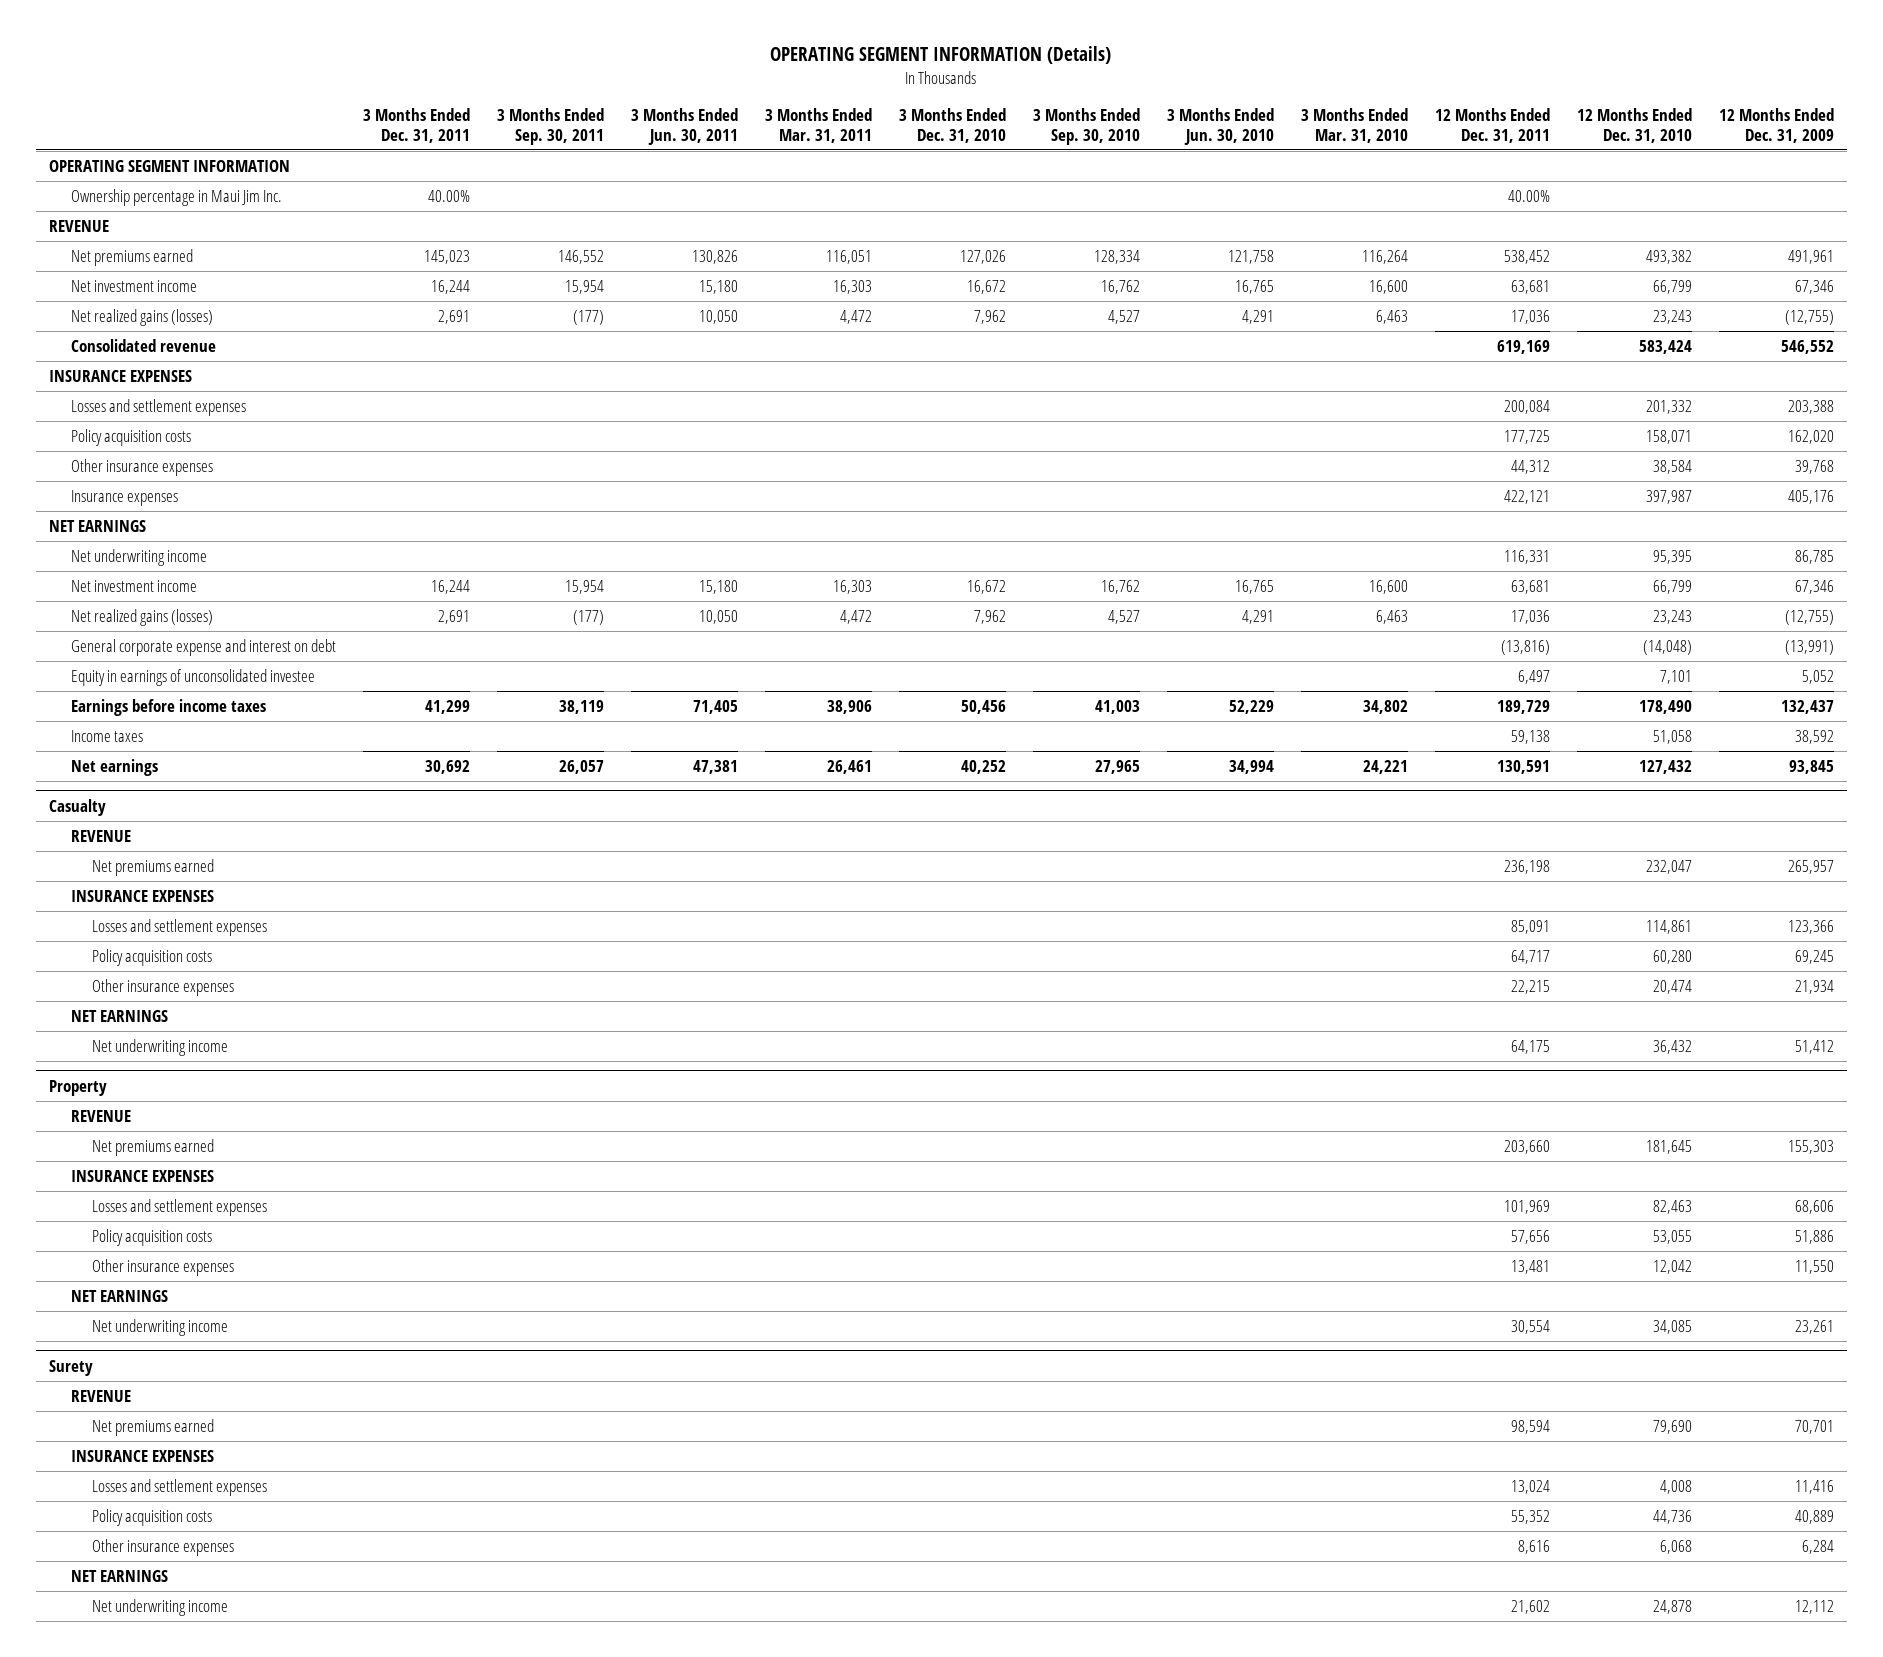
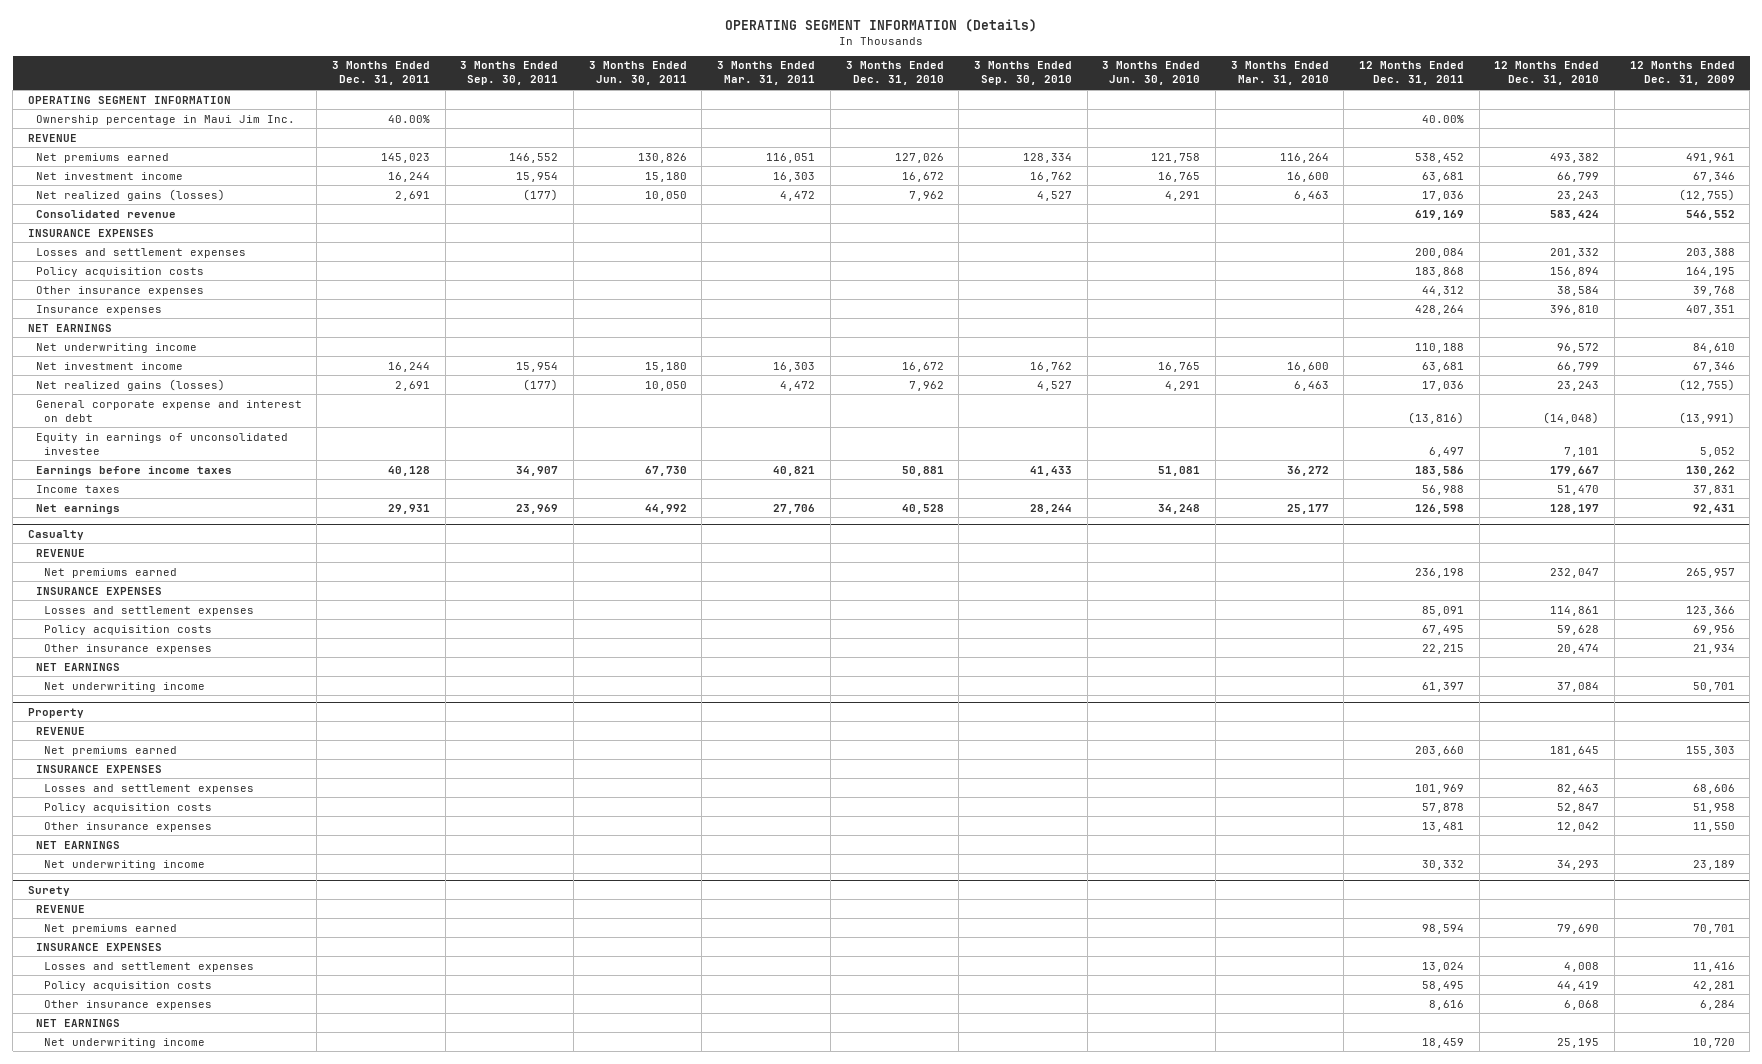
[1503,429,1550,444] 177,725 -> [1414,266,1464,277] 183,868
[1645,429,1692,444] 158,071 -> [1550,266,1600,277] 156,894
[1787,429,1834,444] 162,020 -> [1685,266,1735,277] 164,195
[1503,489,1550,504] 422,121 -> [1414,304,1464,315] 428,264
[1645,489,1692,504] 397,987 -> [1550,304,1600,315] 396,810
[1787,489,1834,504] 405,176 -> [1685,304,1735,315] 407,351
[1503,549,1550,564] 116,331 -> [1414,342,1464,353] 110,188
[1652,549,1692,564] 95,395 -> [1557,342,1600,353] 96,572
[1794,549,1834,564] 86,785 -> [1692,342,1735,353] 84,610
[424,699,470,714] 41,299 -> [388,465,431,476] 40,128
[558,699,604,714] 38,119 -> [516,465,559,476] 34,907
[692,699,738,714] 71,405 -> [644,465,687,476] 67,730
[826,699,872,714] 38,906 -> [773,465,816,476] 40,821
[960,699,1006,714] 50,456 -> [901,465,944,476] 50,881
[1094,699,1140,714] 41,003 -> [1029,465,1072,476] 41,433
[1228,699,1274,714] 52,229 -> [1158,465,1201,476] 51,081
[1362,699,1408,714] 34,802 -> [1286,465,1329,476] 36,272
[1496,699,1550,714] 189,729 -> [1414,465,1464,476] 183,586
[1638,699,1692,714] 178,490 -> [1550,465,1600,476] 179,667
[1780,699,1834,714] 132,437 -> [1685,465,1735,476] 130,262
[1510,729,1550,744] 59,138 -> [1421,484,1464,495] 56,988
[1652,729,1692,744] 51,058 -> [1557,484,1600,495] 51,470
[1794,729,1834,744] 38,592 -> [1692,484,1735,495] 37,831
[424,759,470,774] 30,692 -> [388,503,431,514] 29,931
[558,759,604,774] 26,057 -> [516,503,559,514] 23,969
[692,759,738,774] 47,381 -> [644,503,687,514] 44,992
[826,759,872,774] 26,461 -> [773,503,816,514] 27,706
[960,759,1006,774] 40,252 -> [901,503,944,514] 40,528
[1094,759,1140,774] 27,965 -> [1029,503,1072,514] 28,244
[1228,759,1274,774] 34,994 -> [1158,503,1201,514] 34,248
[1362,759,1408,774] 24,221 -> [1286,503,1329,514] 25,177
[1496,759,1550,774] 130,591 -> [1414,503,1464,514] 126,598
[1638,759,1692,774] 127,432 -> [1550,503,1600,514] 128,197
[1788,759,1834,774] 93,845 -> [1692,503,1735,514] 92,431
[1510,949,1550,964] 64,717 -> [1421,624,1464,635] 67,495
[1652,949,1692,964] 60,280 -> [1557,624,1600,635] 59,628
[1794,949,1834,964] 69,245 -> [1692,624,1735,635] 69,956
[1510,1039,1550,1054] 64,175 -> [1421,681,1464,692] 61,397
[1652,1039,1692,1054] 36,432 -> [1557,681,1600,692] 37,084
[1794,1039,1834,1054] 51,412 -> [1692,681,1735,692] 50,701
[1510,1229,1550,1244] 57,656 -> [1421,802,1464,813] 57,878
[1652,1229,1692,1244] 53,055 -> [1557,802,1600,813] 52,847
[1794,1229,1834,1244] 51,886 -> [1692,802,1735,813] 51,958
[1510,1319,1550,1334] 30,554 -> [1421,859,1464,870] 30,332
[1652,1319,1692,1334] 34,085 -> [1557,859,1600,870] 34,293
[1794,1319,1834,1334] 23,261 -> [1692,859,1735,870] 23,189
[1510,1509,1550,1524] 55,352 -> [1421,980,1464,991] 58,495
[1652,1509,1692,1524] 44,736 -> [1557,980,1600,991] 44,419
[1794,1509,1834,1524] 40,889 -> [1692,980,1735,991] 42,281
[1510,1599,1550,1614] 21,602 -> [1421,1037,1464,1048] 18,459
[1652,1599,1692,1614] 24,878 -> [1557,1037,1600,1048] 25,195
[1794,1599,1834,1614] 12,112 -> [1692,1037,1735,1048] 10,720

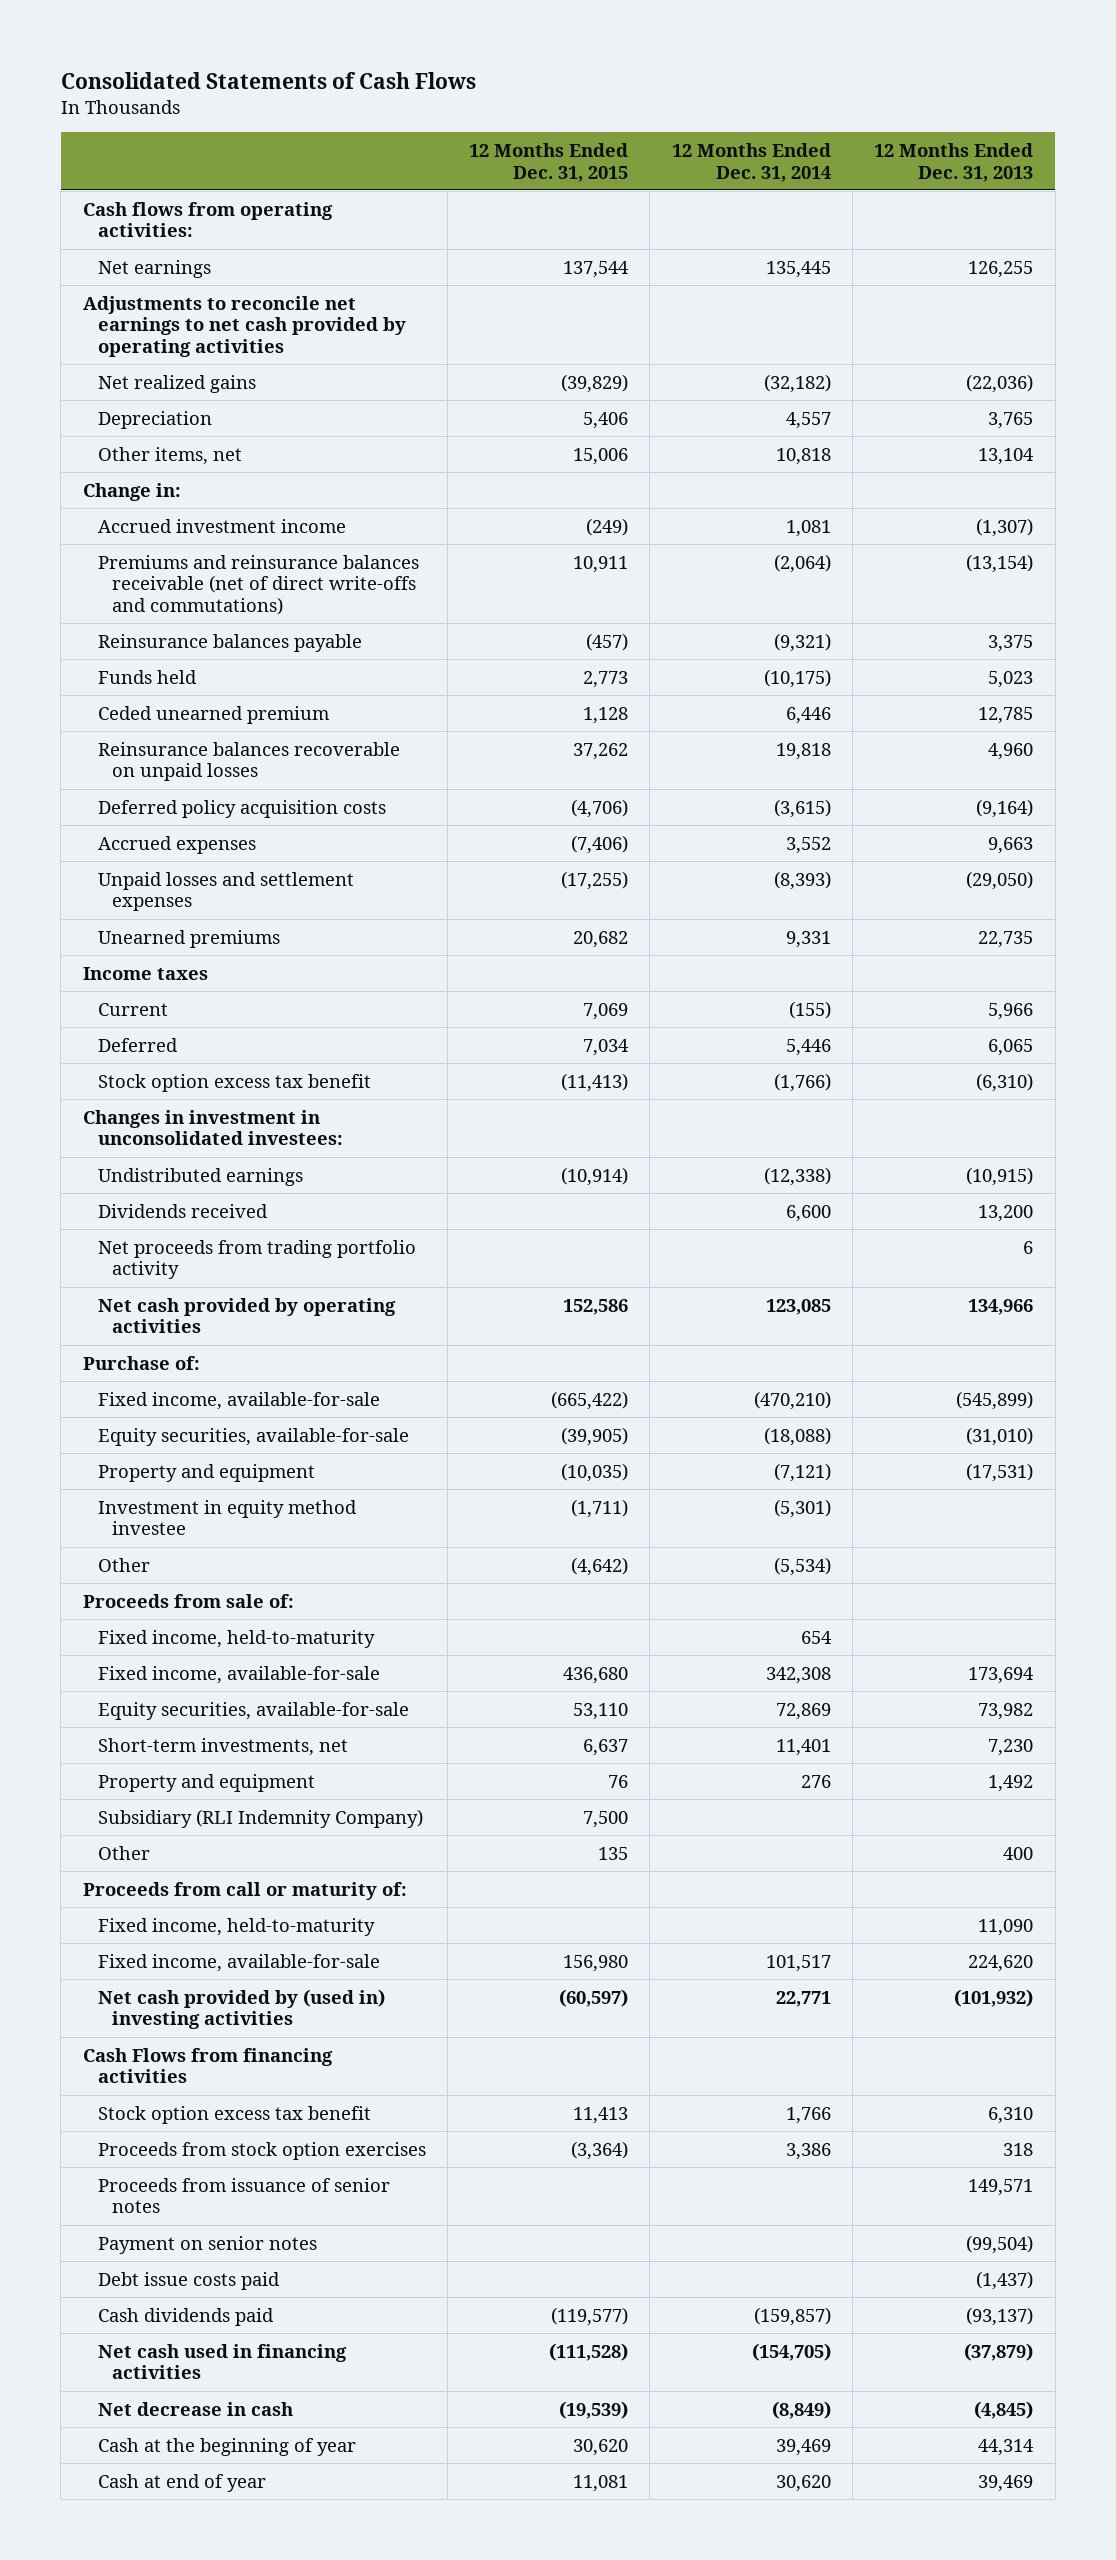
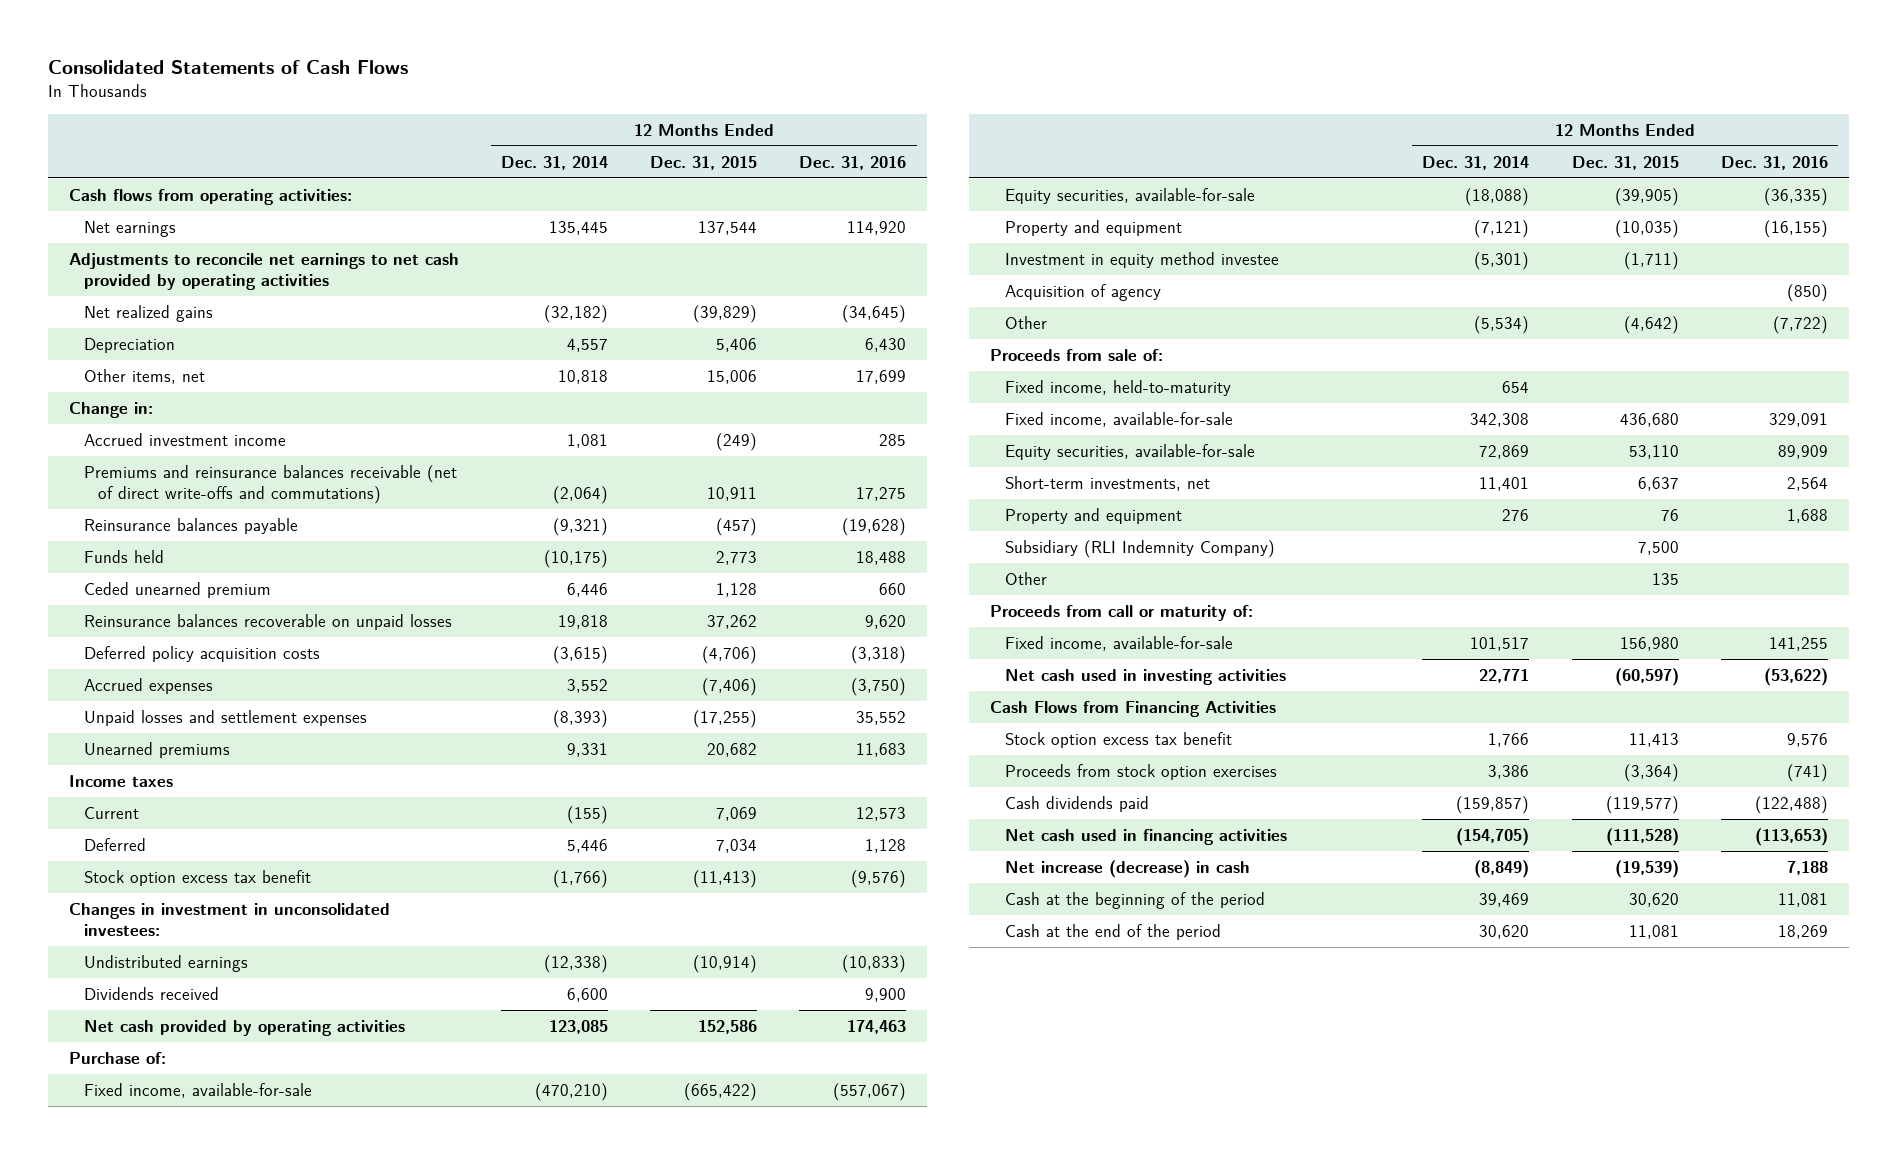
[874,142,1034,182] 12 Months Ended Dec. 31, 2013 -> none
none -> [799,155,907,170] Dec. 31, 2016
[97,1239,416,1280] Net proceeds from trading portfolio activity -> none
none -> [1004,283,1161,301] Acquisition of agency
[97,1917,375,1936] Fixed income, held-to-maturity -> none
[97,1988,385,2030] Net cash provided by (used in) investing activities -> [1004,668,1286,685] Net cash used in investing activities
[82,2047,333,2084] Cash Flows from financing activities -> [990,700,1277,717] Cash Flows from Financing Activities
[97,2177,390,2214] Proceeds from issuance of senior notes -> none
[97,2235,317,2254] Payment on senior notes -> none
[97,2271,280,2290] Debt issue costs paid -> none
[97,2401,293,2416] Net decrease in cash -> [1004,859,1250,878] Net increase (decrease) in cash
[97,2437,356,2456] Cash at the beginning of year -> [1004,891,1265,909] Cash at the beginning of the period
[97,2473,266,2492] Cash at end of year -> [1004,923,1221,940] Cash at the end of the period

